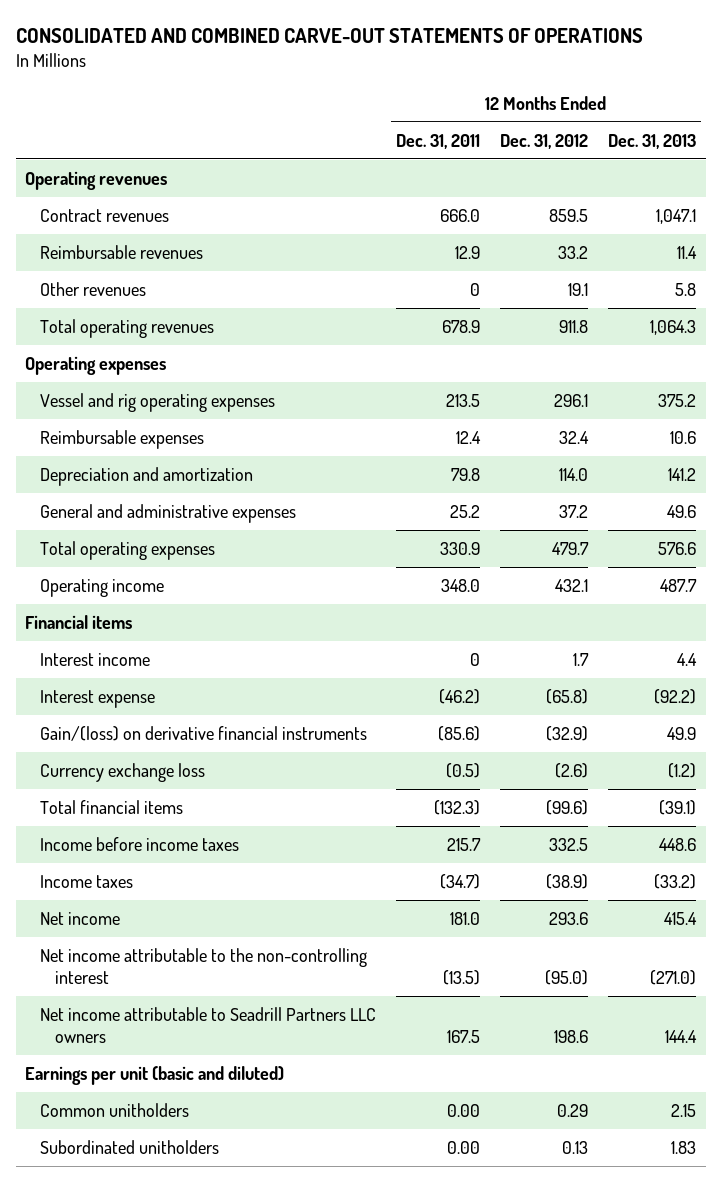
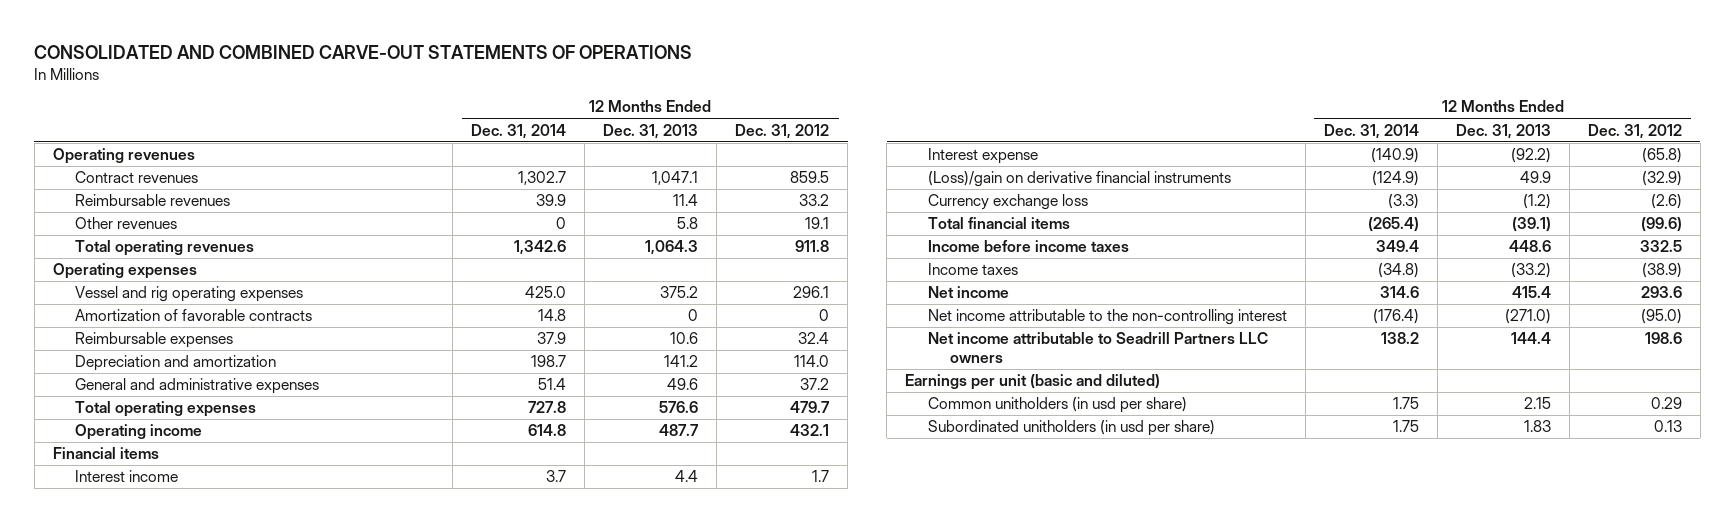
[396,133,481,149] Dec. 31, 2011 -> none
none -> [471,123,567,139] Dec. 31, 2014
none -> [75,309,313,322] Amortization of favorable contracts
[40,725,368,741] Gain/(loss) on derivative financial instruments -> [927,171,1231,188] (Loss)/gain on derivative financial instruments
[40,1102,190,1117] Common unitholders -> [927,397,1187,414] Common unitholders (in usd per share)
[40,1139,220,1154] Subordinated unitholders -> [927,420,1215,437] Subordinated unitholders (in usd per share)

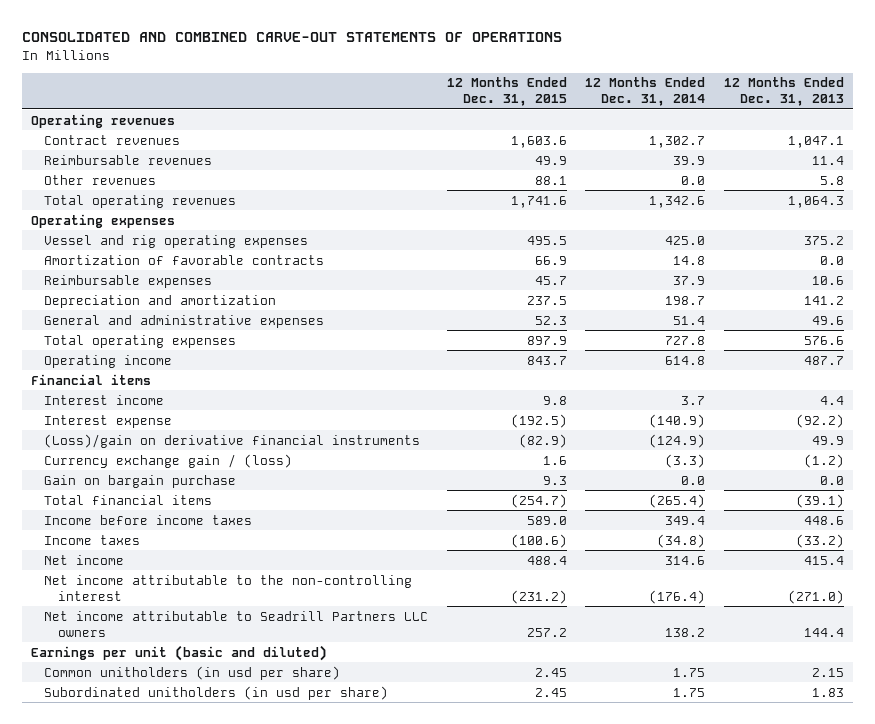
[735,123,830,139] Dec. 31, 2012 -> none
none -> [446,77,567,107] 12 Months Ended Dec. 31, 2015
[556,217,567,230] 0 -> [681,175,706,185] 0.0
[688,309,699,322] 0 -> [819,255,844,265] 0.0
[927,194,1088,211] Currency exchange loss -> [44,453,293,468] Currency exchange gain / (loss)
none -> [44,474,237,488] Gain on bargain purchase

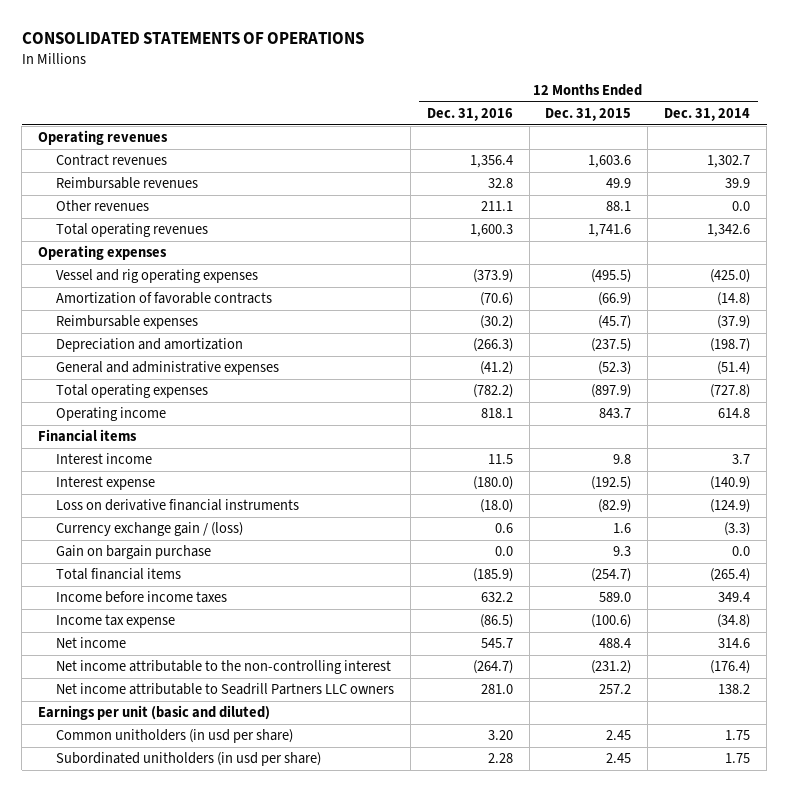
[22,32,563,43] CONSOLIDATED AND COMBINED CARVE-OUT STATEMENTS OF OPERATIONS -> [21,32,364,45] CONSOLIDATED STATEMENTS OF OPERATIONS
[723,77,844,107] 12 Months Ended Dec. 31, 2013 -> none
none -> [426,108,513,122] Dec. 31, 2016
[526,235,567,245] 495.5 -> [591,269,632,284] (495.5)
[665,235,706,245] 425.0 -> [710,269,751,284] (425.0)
[534,255,567,265] 66.9 -> [598,292,632,307] (66.9)
[673,255,706,265] 14.8 -> [717,292,751,307] (14.8)
[534,275,567,285] 45.7 -> [598,315,632,330] (45.7)
[673,275,706,285] 37.9 -> [717,315,751,330] (37.9)
[526,295,567,305] 237.5 -> [591,338,632,353] (237.5)
[665,295,706,305] 198.7 -> [710,338,751,353] (198.7)
[534,315,567,325] 52.3 -> [598,361,632,376] (52.3)
[673,315,706,325] 51.4 -> [717,361,751,376] (51.4)
[526,335,567,345] 897.9 -> [591,384,632,399] (897.9)
[665,335,706,345] 727.8 -> [710,384,751,399] (727.8)
[44,433,421,448] (Loss)/gain on derivative financial instruments -> [55,499,299,512] Loss on derivative financial instruments
[44,534,141,545] Income taxes -> [55,614,175,629] Income tax expense

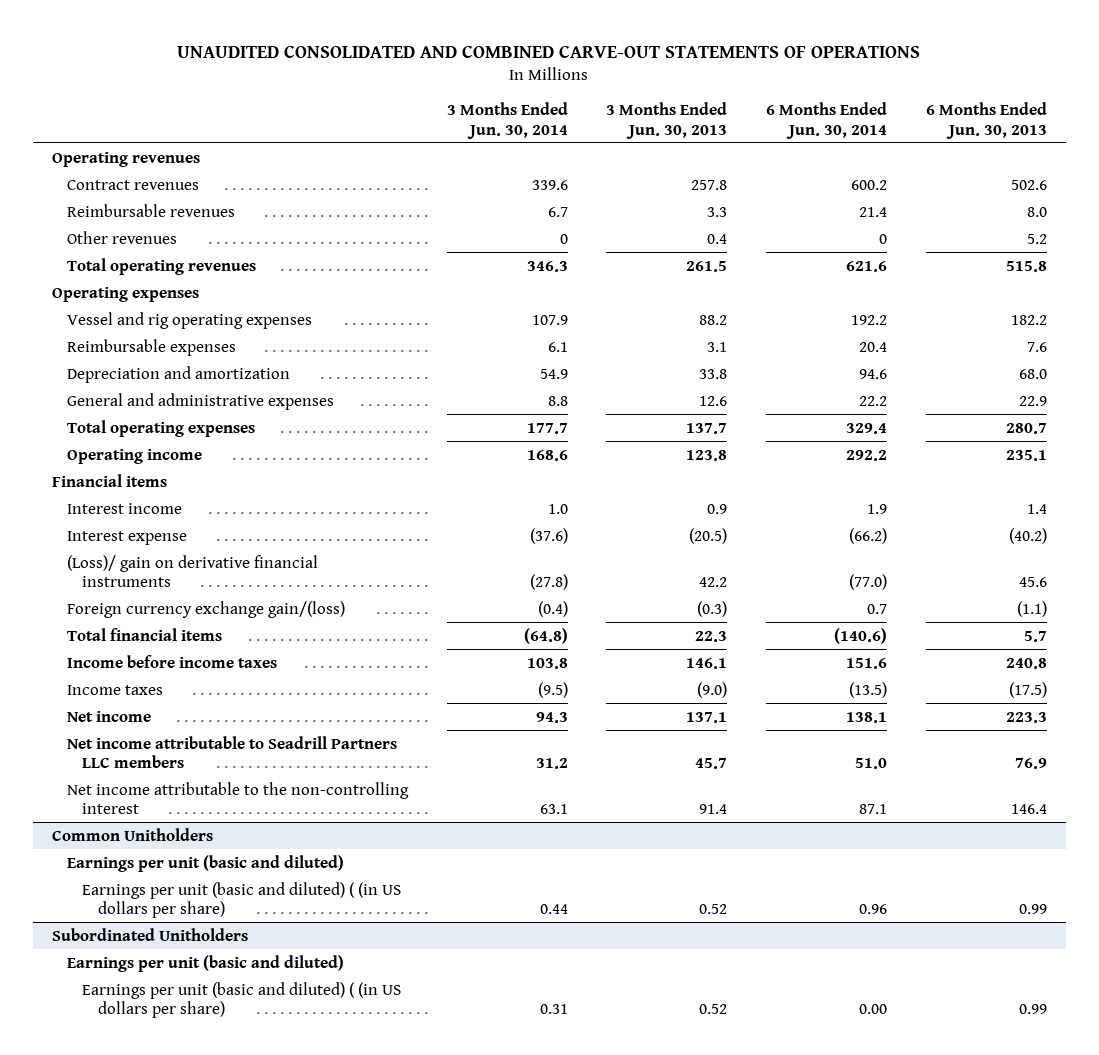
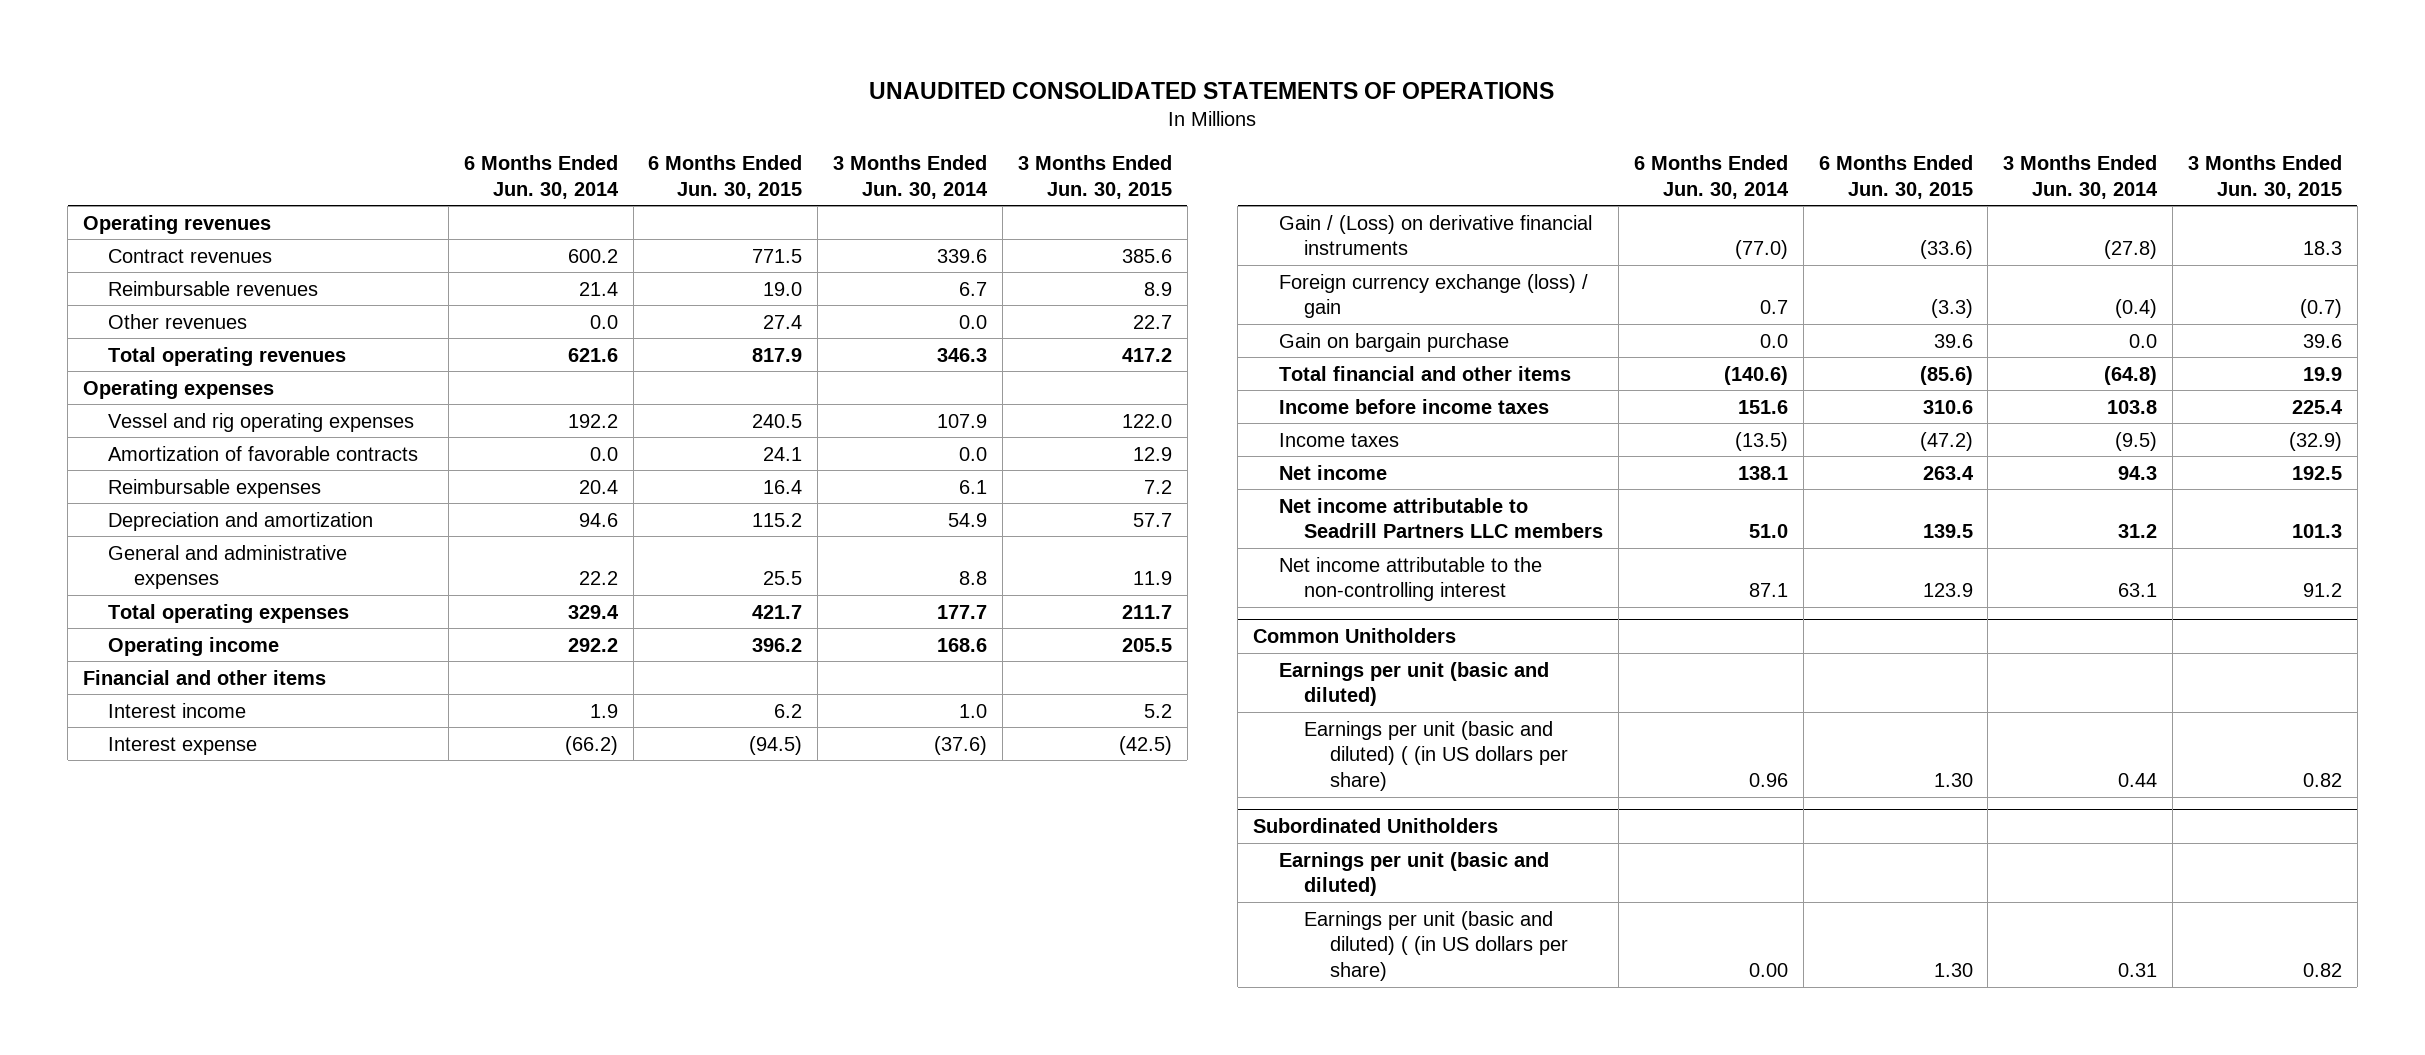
[177,45,921,59] UNAUDITED CONSOLIDATED AND COMBINED CARVE-OUT STATEMENTS OF OPERATIONS -> [869,81,1555,99] UNAUDITED CONSOLIDATED STATEMENTS OF OPERATIONS
[606,102,728,139] 3 Months Ended Jun. 30, 2013 -> none
[925,102,1047,139] 6 Months Ended Jun. 30, 2013 -> none
none -> [648,154,803,199] 6 Months Ended Jun. 30, 2015
none -> [1017,154,1172,199] 3 Months Ended Jun. 30, 2015
[559,233,568,244] 0 -> [959,314,988,329] 0.0
[878,233,887,244] 0 -> [589,314,618,329] 0.0
none -> [108,445,419,461] Amortization of favorable contracts
[52,473,168,487] Financial items -> [82,669,326,685] Financial and other items
[67,554,319,587] (Loss)/ gain on derivative financial instruments -> [1278,214,1592,256] Gain / (Loss) on derivative financial instruments
[67,600,346,618] Foreign currency exchange gain/(loss) -> [1278,273,1588,319] Foreign currency exchange (loss) / gain
none -> [1278,332,1509,352] Gain on bargain purchase
[67,627,223,641] Total financial items -> [1278,365,1571,381] Total financial and other items

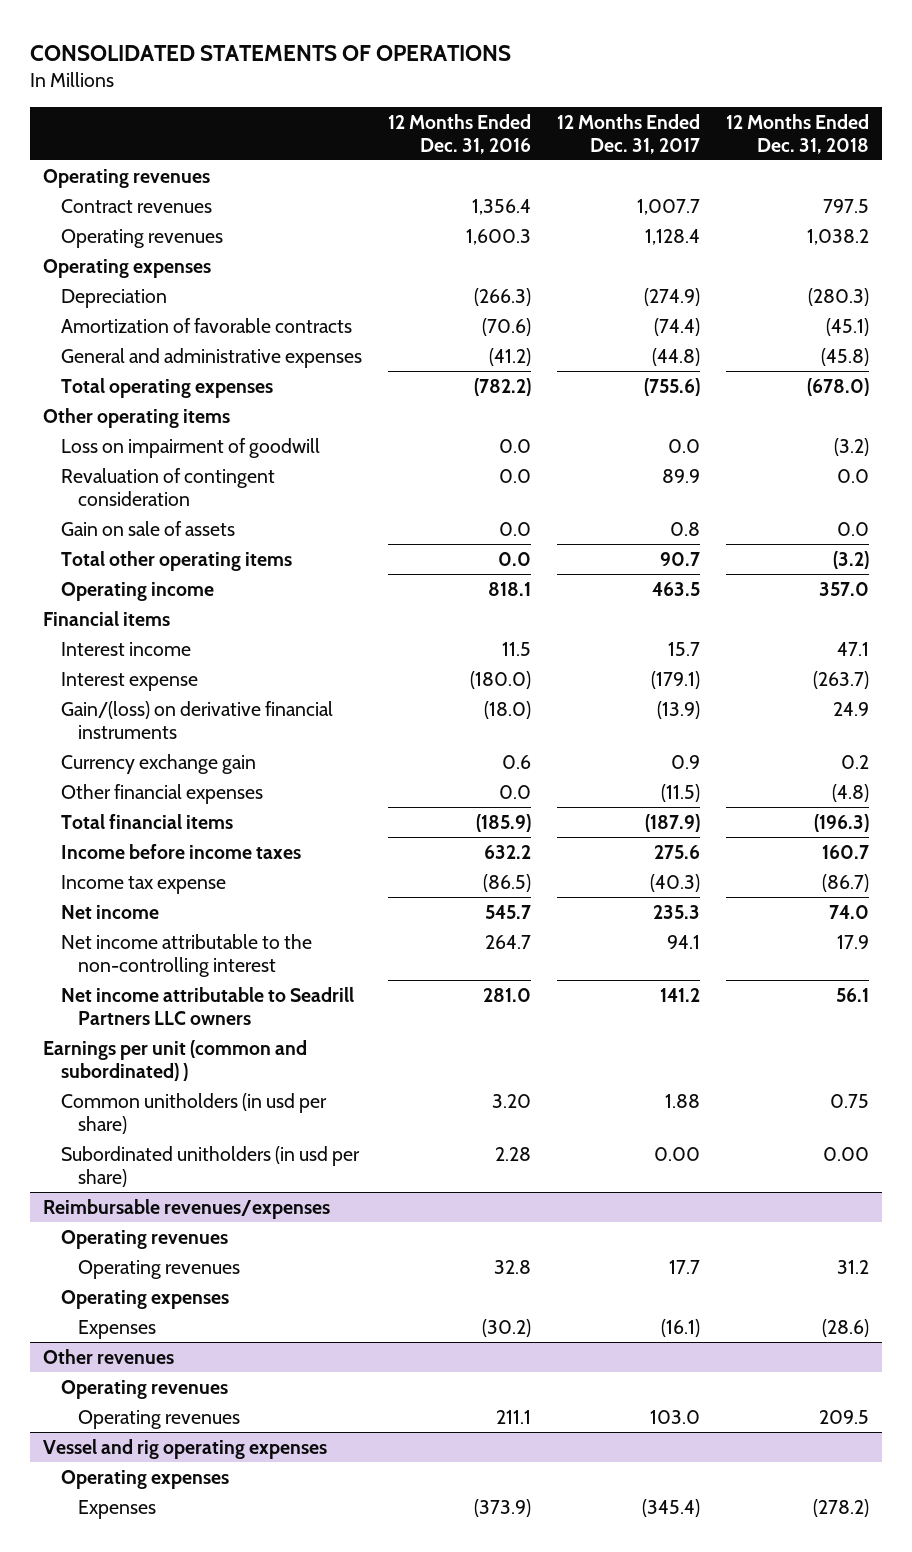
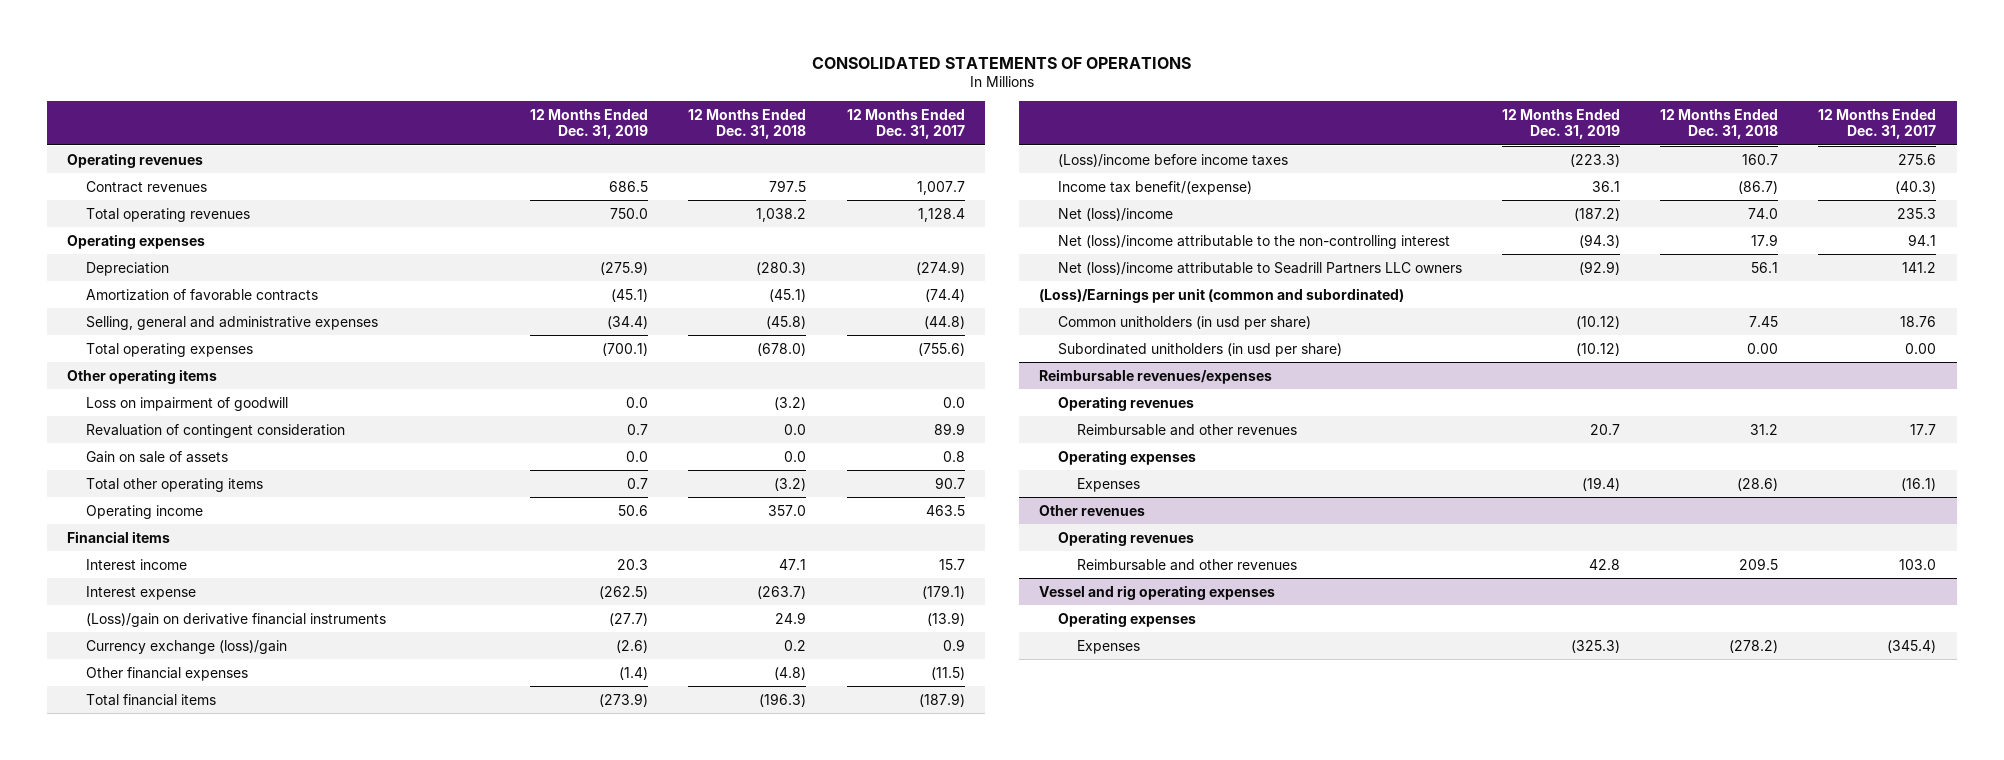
[387,113,531,154] 12 Months Ended Dec. 31, 2016 -> none
none -> [530,108,649,140] 12 Months Ended Dec. 31, 2019
[60,229,223,249] Operating revenues -> [86,207,251,222] Total operating revenues
[60,348,362,369] General and administrative expenses -> [86,315,379,330] Selling, general and administrative expenses
[60,701,333,739] Gain/(loss) on derivative financial instruments -> [86,612,387,627] (Loss)/gain on derivative financial instruments
[60,754,256,775] Currency exchange gain -> [86,639,288,654] Currency exchange (loss)/gain
[60,844,301,860] Income before income taxes -> [1058,153,1289,167] (Loss)/income before income taxes
[60,875,226,895] Income tax expense -> [1058,180,1253,195] Income tax benefit/(expense)
[60,905,159,920] Net income -> [1058,207,1174,221] Net (loss)/income
[60,934,312,977] Net income attributable to the non-controlling interest -> [1058,234,1451,249] Net (loss)/income attributable to the non-controlling interest
[60,987,354,1025] Net income attributable to Seadrill Partners LLC owners -> [1058,261,1463,275] Net (loss)/income attributable to Seadrill Partners LLC owners
[43,1040,308,1081] Earnings per unit (common and subordinated) ) -> [1039,287,1405,303] (Loss)/Earnings per unit (common and subordinated)
[664,1094,700,1109] 1.88 -> [1900,315,1937,327] 18.76
[829,1094,869,1109] 0.75 -> [1749,315,1779,327] 7.45
[78,1260,241,1280] Operating revenues -> [1077,423,1298,436] Reimbursable and other revenues
[78,1410,241,1430] Operating revenues -> [1077,558,1298,571] Reimbursable and other revenues

